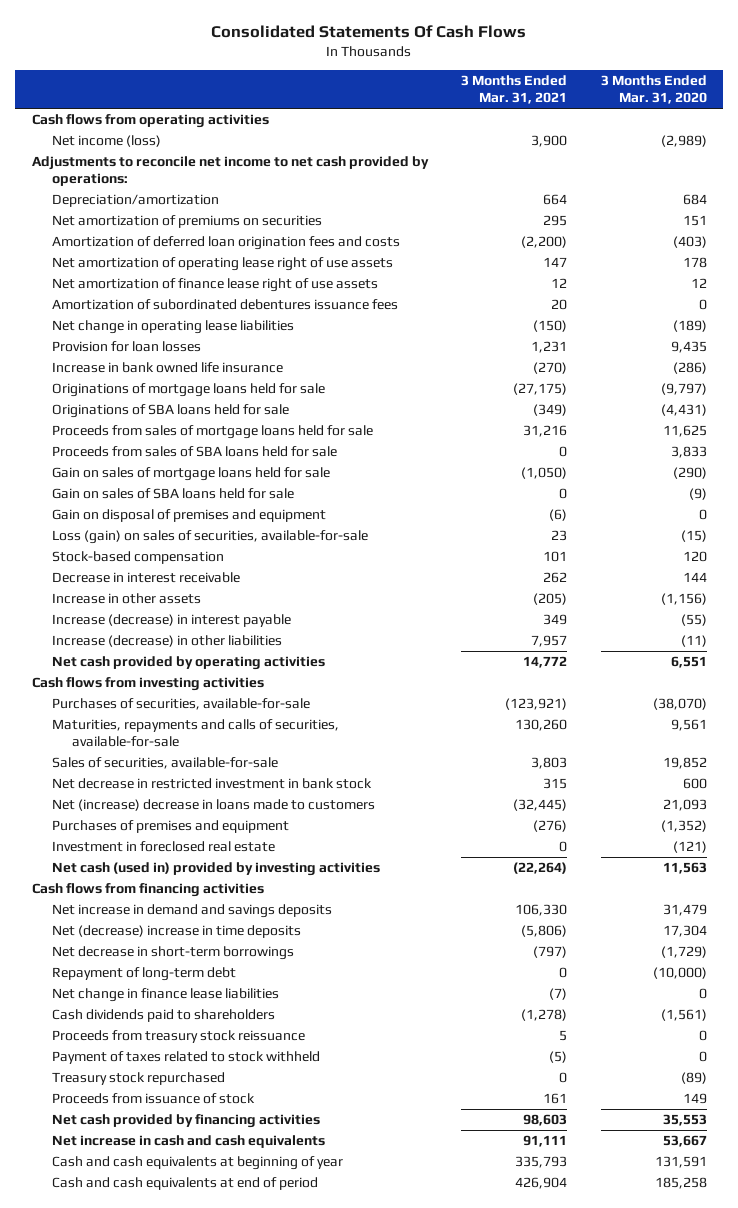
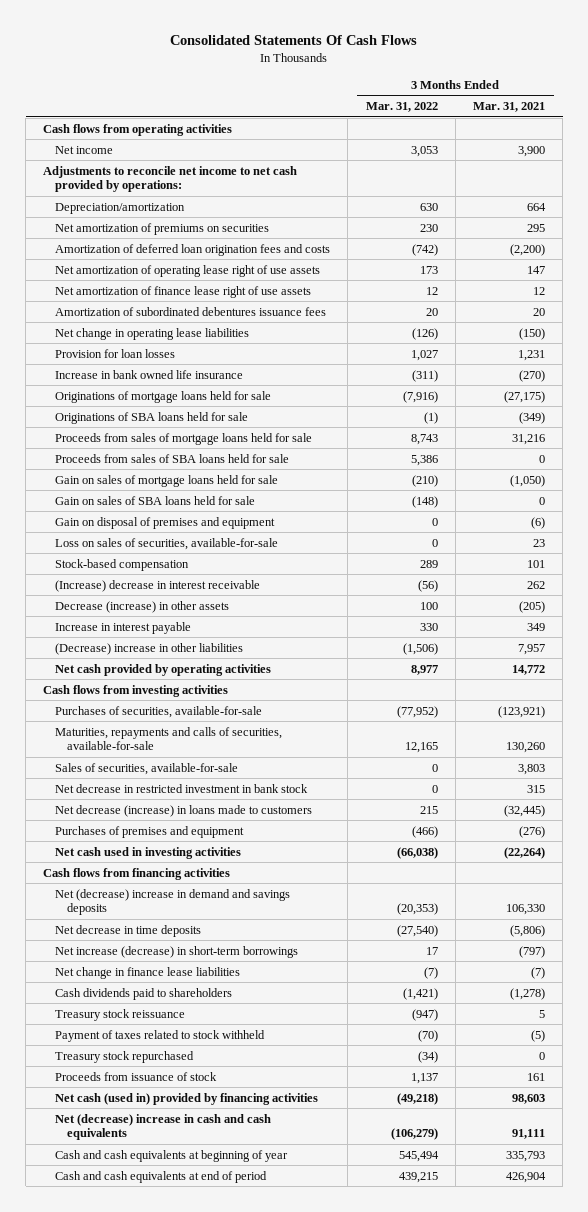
[600,75,707,105] 3 Months Ended Mar. 31, 2020 -> none
none -> [365,102,438,113] Mar. 31, 2022
[51,135,161,148] Net income (loss) -> [54,145,113,154] Net income
[51,530,368,545] Loss (gain) on sales of securities, available-for-sale -> [54,537,278,550] Loss on sales of securities, available-for-sale
[51,572,240,584] Decrease in interest receivable -> [54,579,260,592] (Increase) decrease in interest receivable
[51,593,201,605] Increase in other assets -> [54,600,229,613] Decrease (increase) in other assets
[51,614,291,628] Increase (decrease) in interest payable -> [54,621,191,634] Increase in interest payable
[51,635,282,648] Increase (decrease) in other liabilities -> [54,642,243,655] (Decrease) increase in other liabilities
[51,799,375,812] Net (increase) decrease in loans made to customers -> [54,804,312,817] Net decrease (increase) in loans made to customers
[51,841,275,853] Investment in foreclosed real estate -> none
[51,862,380,877] Net cash (used in) provided by investing activities -> [54,846,241,859] Net cash used in investing activities
[51,967,236,982] Repayment of long-term debt -> none
[51,904,332,919] Net increase in demand and savings deposits -> [54,888,290,916] Net (decrease) increase in demand and savings deposits
[51,925,301,939] Net (decrease) increase in time deposits -> [54,924,201,937] Net decrease in time deposits
[51,946,294,961] Net decrease in short-term borrowings -> [54,945,298,958] Net increase (decrease) in short-term borrowings
[51,1030,305,1044] Proceeds from treasury stock reissuance -> [54,1008,185,1021] Treasury stock reissuance
[51,1114,320,1129] Net cash provided by financing activities -> [54,1092,318,1105] Net cash (used in) provided by financing activities
[51,1135,325,1149] Net increase in cash and cash equivalents -> [54,1113,271,1141] Net (decrease) increase in cash and cash equivalents

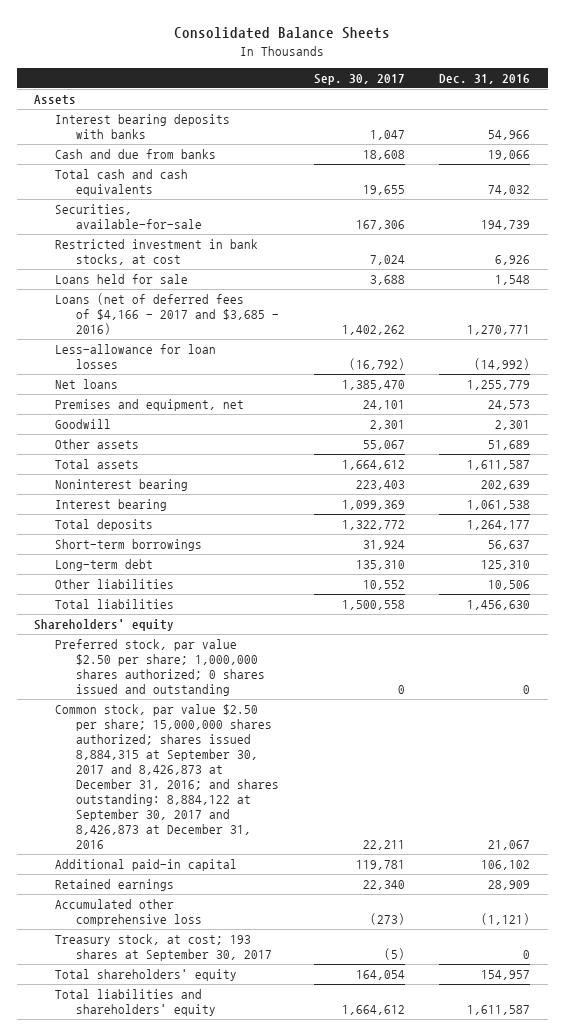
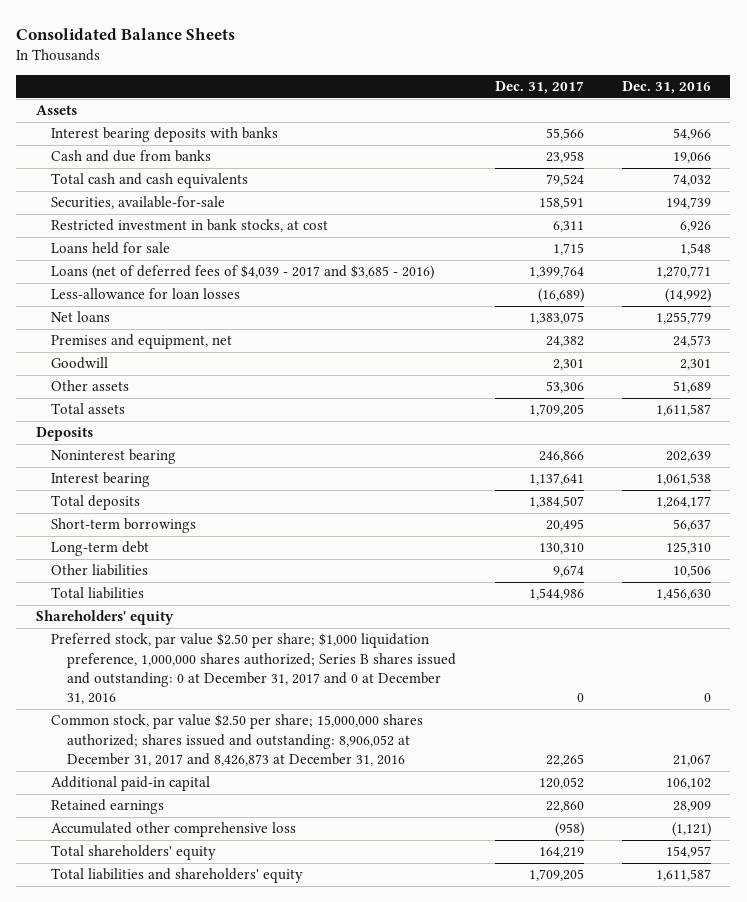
[313,73,405,85] Sep. 30, 2017 -> none
none -> [494,81,584,95] Dec. 31, 2017
[55,293,279,336] Loans (net of deferred fees of $4,166 - 2017 and $3,685 - 2016) -> [51,265,435,281] Loans (net of deferred fees of $4,039 - 2017 and $3,685 - 2016)
none -> [35,427,93,442] Deposits
[55,639,265,697] Preferred stock, par value $2.50 per share; 1,000,000 shares authorized; 0 shares issued and outstanding -> [51,633,457,705] Preferred stock, par value $2.50 per share; $1,000 liquidation preference, 1,000,000 shares authorized; Series B shares issued and outstanding: 0 at December 31, 2017 and 0 at December 31, 2016
[55,704,279,850] Common stock, par value $2.50 per share; 15,000,000 shares authorized; shares issued 8,884,315 at September 30, 2017 and 8,426,873 at December 31, 2016; and shares outstanding: 8,884,122 at September 30, 2017 and 8,426,873 at December 31, 2016 -> [51,714,424,767] Common stock, par value $2.50 per share; 15,000,000 shares authorized; shares issued and outstanding: 8,906,052 at December 31, 2017 and 8,426,873 at December 31, 2016
[55,934,272,962] Treasury stock, at cost; 193 shares at September 30, 2017 -> none

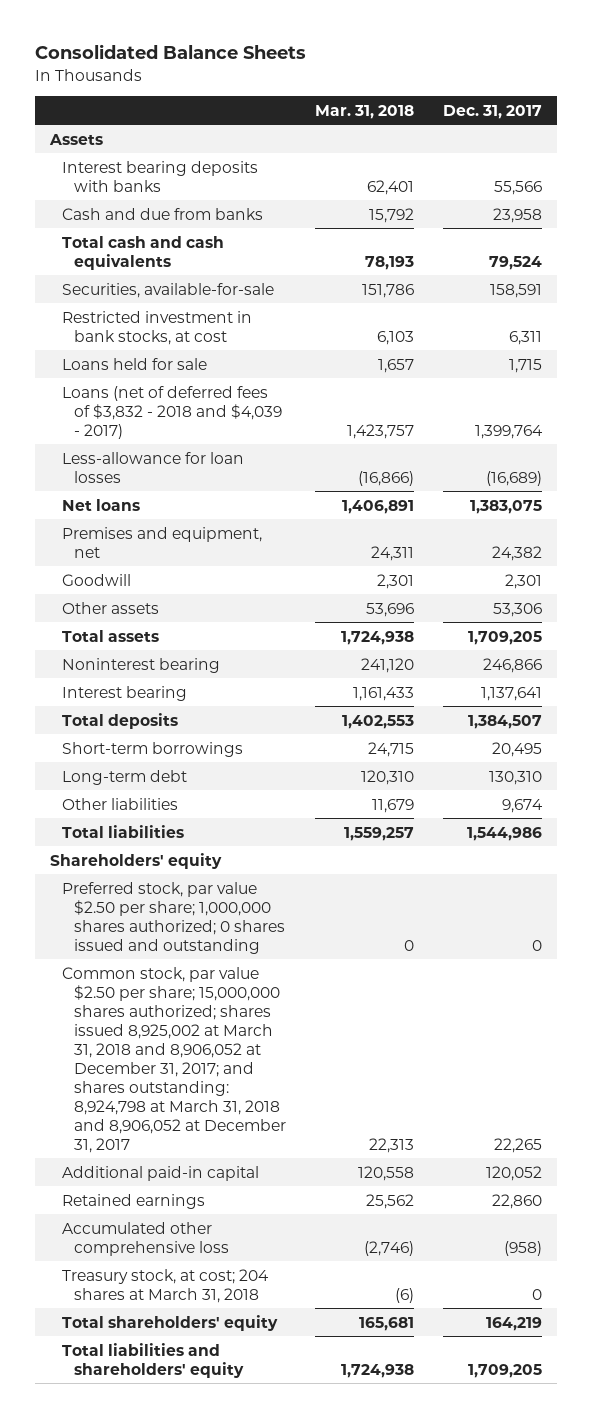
[622,81,712,95] Dec. 31, 2016 -> none
none -> [315,104,415,119] Mar. 31, 2018
[51,265,435,281] Loans (net of deferred fees of $4,039 - 2017 and $3,685 - 2016) -> [61,385,282,439] Loans (net of deferred fees of $3,832 - 2018 and $4,039 - 2017)
[35,427,93,442] Deposits -> none
[51,633,457,705] Preferred stock, par value $2.50 per share; $1,000 liquidation preference, 1,000,000 shares authorized; Series B shares issued and outstanding: 0 at December 31, 2017 and 0 at December 31, 2016 -> [61,881,285,954] Preferred stock, par value $2.50 per share; 1,000,000 shares authorized; 0 shares issued and outstanding
[51,714,424,767] Common stock, par value $2.50 per share; 15,000,000 shares authorized; shares issued and outstanding: 8,906,052 at December 31, 2017 and 8,426,873 at December 31, 2016 -> [61,966,286,1153] Common stock, par value $2.50 per share; 15,000,000 shares authorized; shares issued 8,925,002 at March 31, 2018 and 8,906,052 at December 31, 2017; and shares outstanding: 8,924,798 at March 31, 2018 and 8,906,052 at December 31, 2017
none -> [61,1268,269,1303] Treasury stock, at cost; 204 shares at March 31, 2018

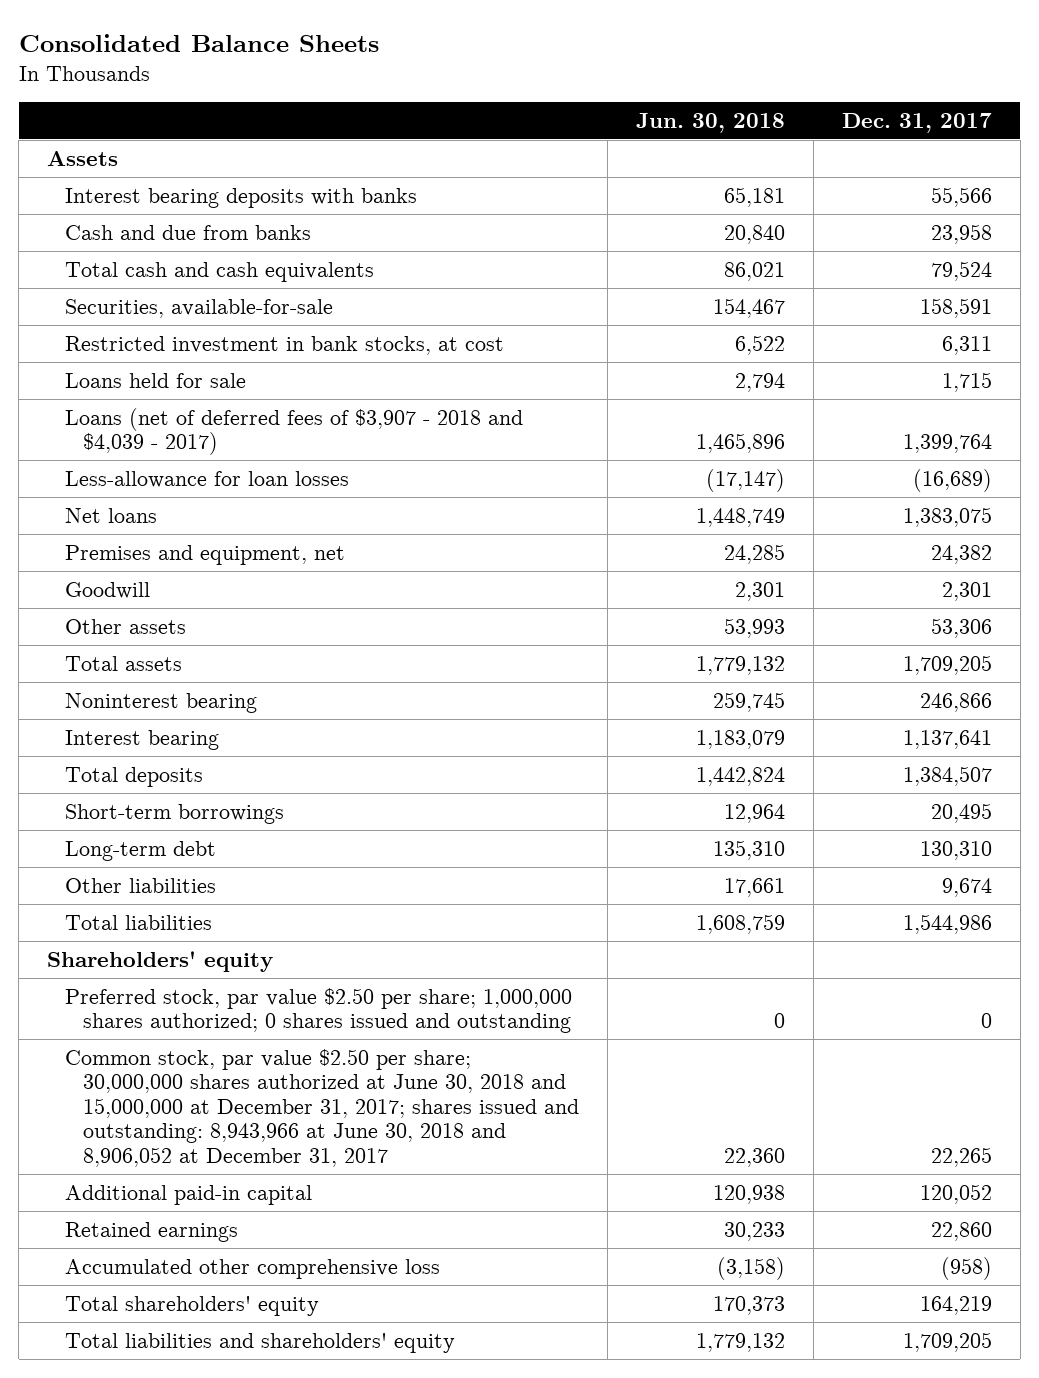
[315,104,415,119] Mar. 31, 2018 -> none
none -> [636,112,786,133] Jun. 30, 2018
[61,385,282,439] Loans (net of deferred fees of $3,832 - 2018 and $4,039 - 2017) -> [65,407,524,456] Loans (net of deferred fees of $3,907 - 2018 and $4,039 - 2017)
[61,966,286,1153] Common stock, par value $2.50 per share; 15,000,000 shares authorized; shares issued 8,925,002 at March 31, 2018 and 8,906,052 at December 31, 2017; and shares outstanding: 8,924,798 at March 31, 2018 and 8,906,052 at December 31, 2017 -> [65,1048,580,1167] Common stock, par value $2.50 per share; 30,000,000 shares authorized at June 30, 2018 and 15,000,000 at December 31, 2017; shares issued and outstanding: 8,943,966 at June 30, 2018 and 8,906,052 at December 31, 2017
[61,1268,269,1303] Treasury stock, at cost; 204 shares at March 31, 2018 -> none

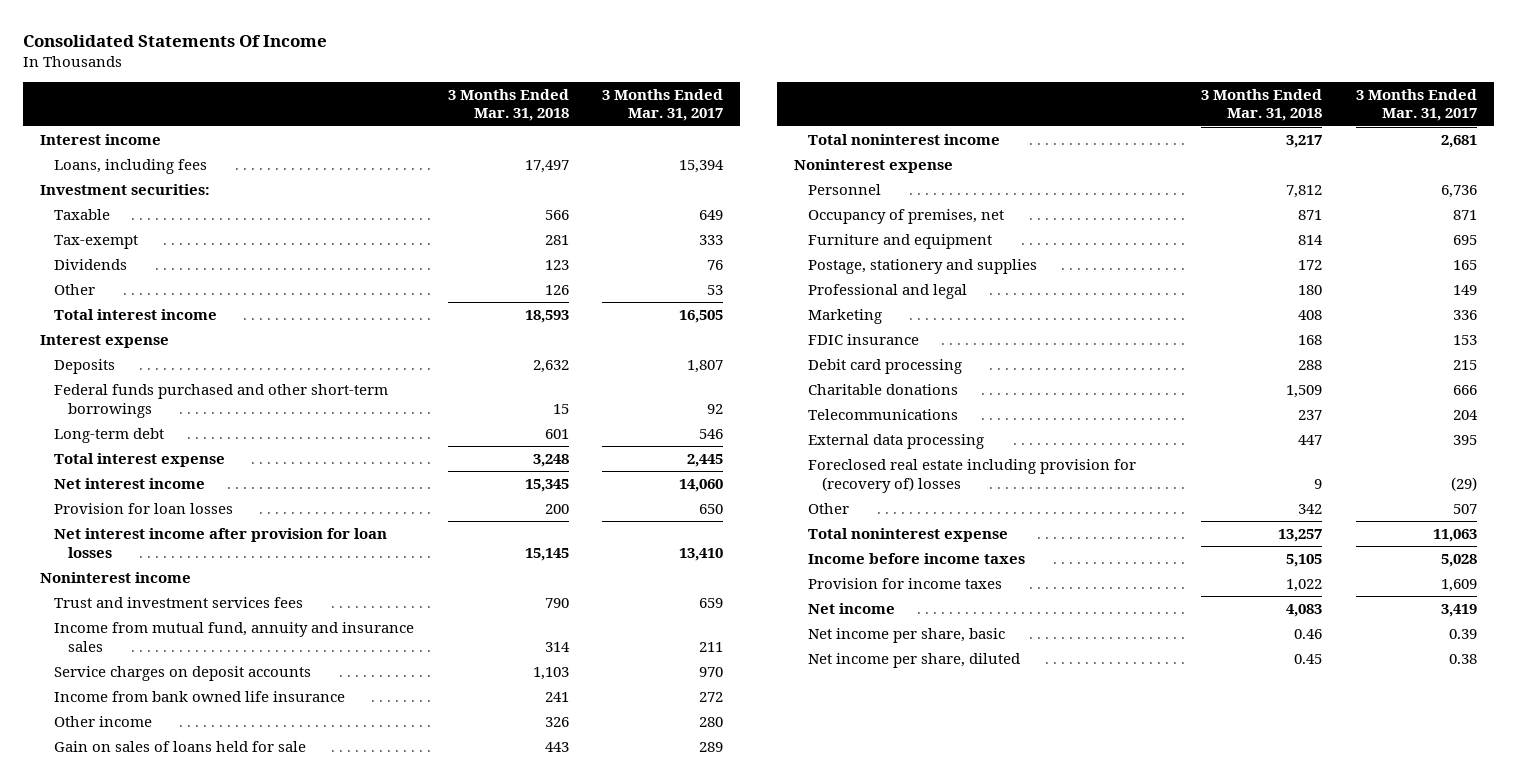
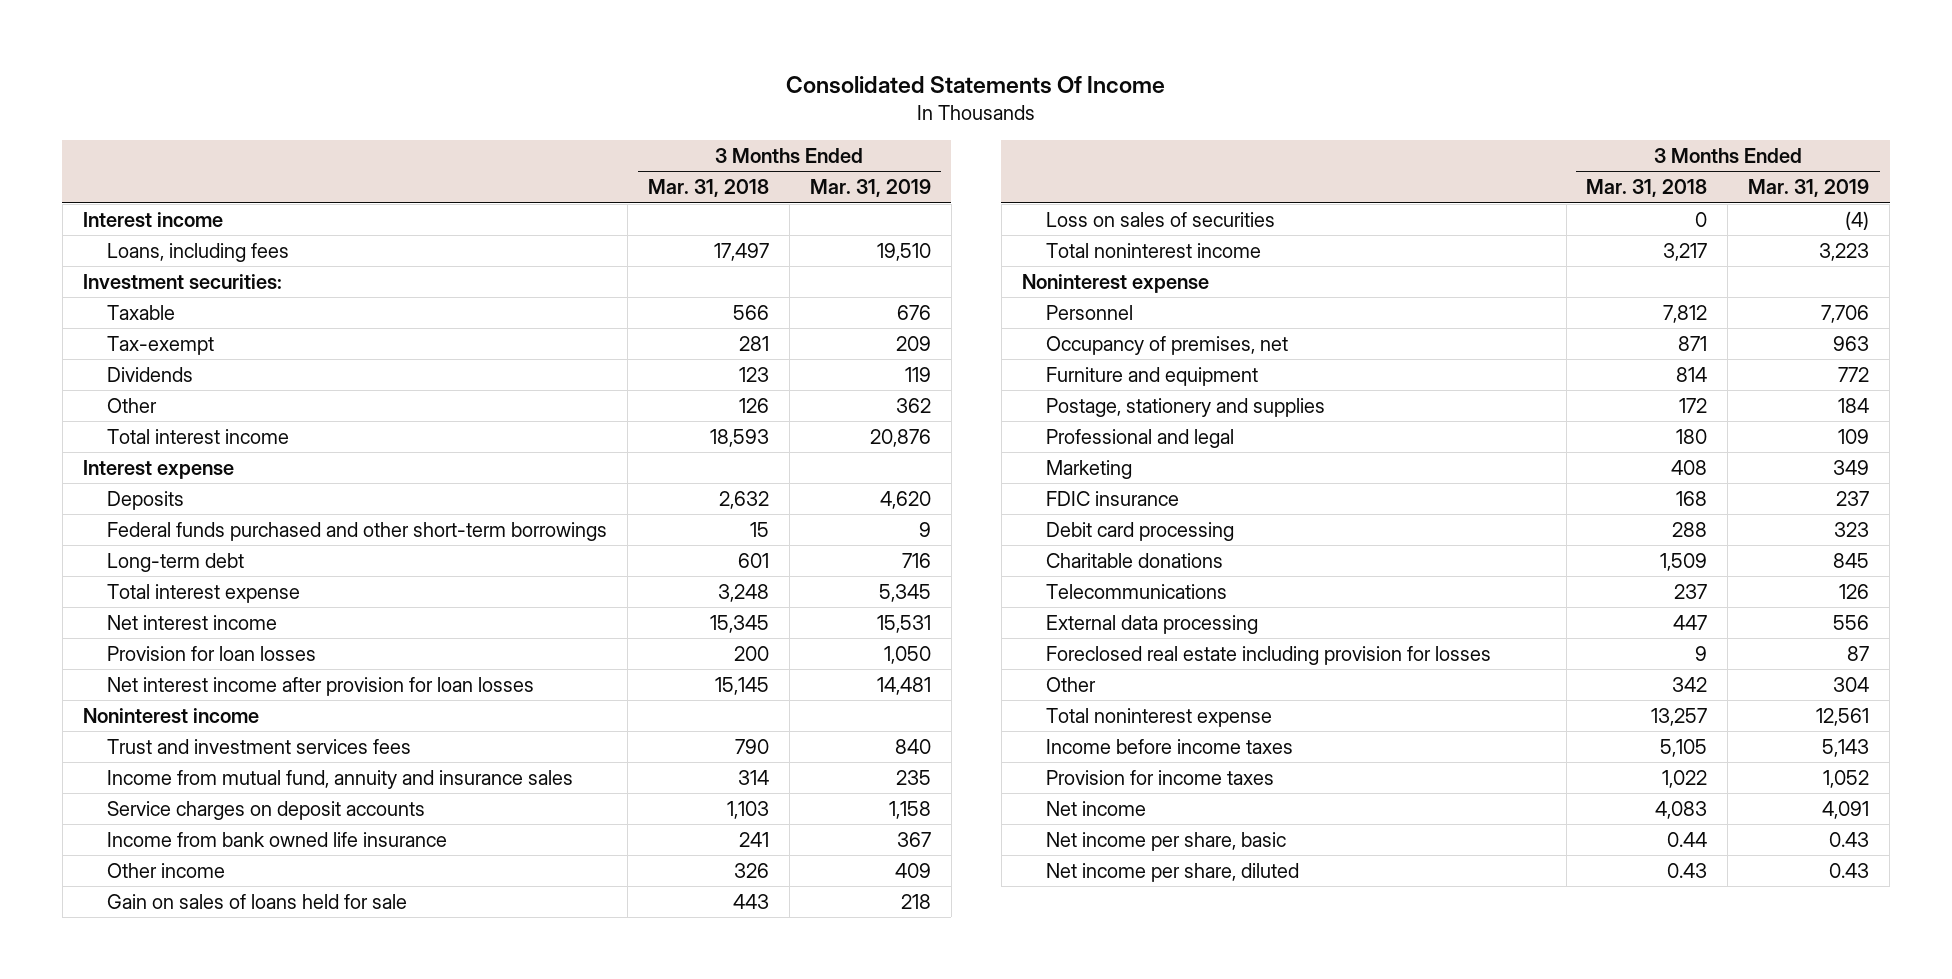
[602,88,724,122] 3 Months Ended Mar. 31, 2017 -> none
none -> [809,179,931,198] Mar. 31, 2019
none -> [1045,211,1275,227] Loss on sales of securities
[807,458,1136,493] Foreclosed real estate including provision for (recovery of) losses -> [1045,645,1491,665] Foreclosed real estate including provision for losses
[1294,628,1323,639] 0.46 -> [1667,831,1708,847] 0.44
[1294,653,1323,664] 0.45 -> [1667,862,1708,878] 0.43

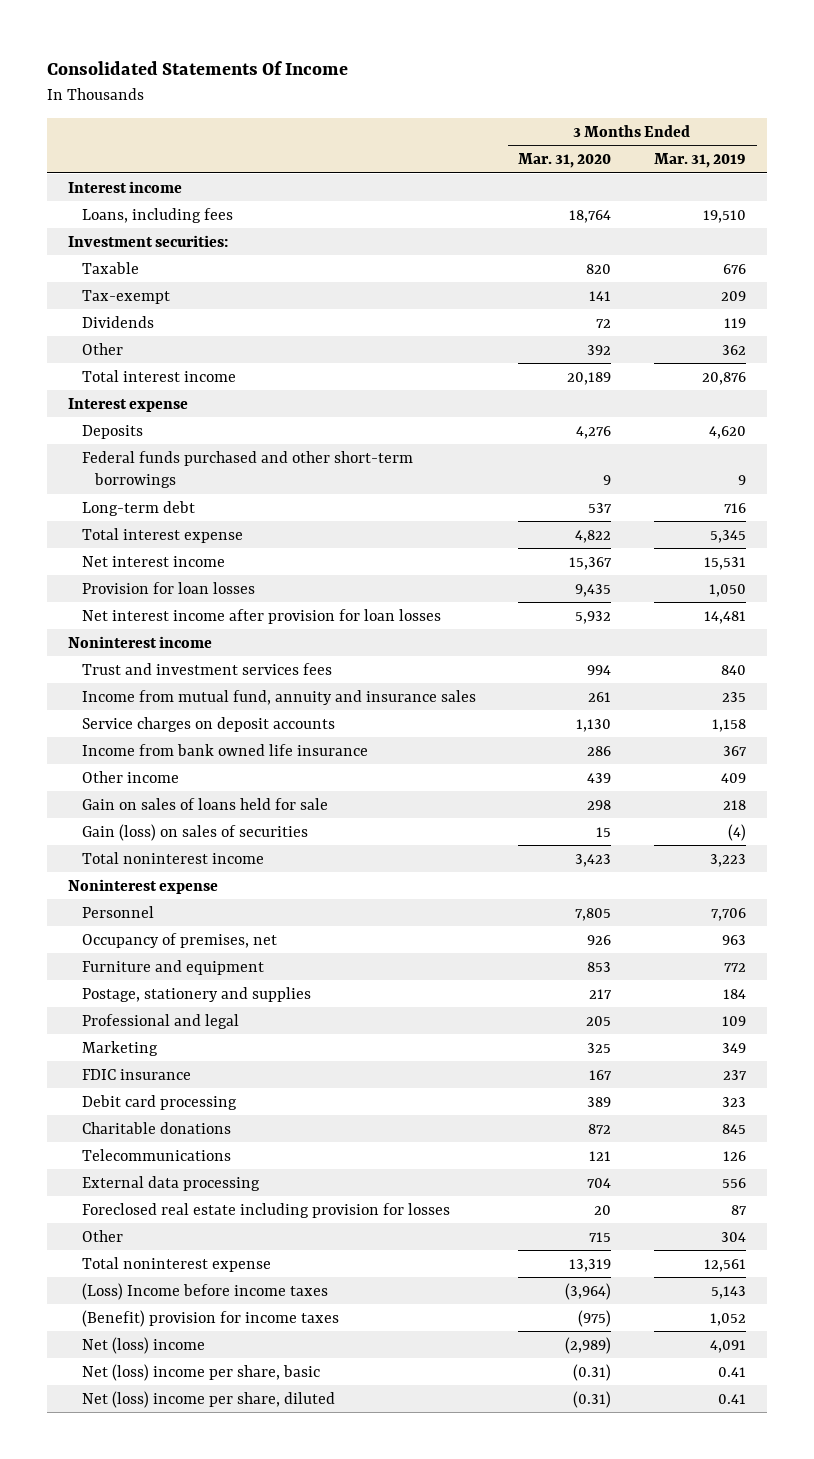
[647,179,769,198] Mar. 31, 2018 -> none
none -> [518,153,612,169] Mar. 31, 2020
[1045,211,1275,227] Loss on sales of securities -> [81,823,308,841] Gain (loss) on sales of securities
[1045,738,1293,754] Income before income taxes -> [81,1282,328,1300] (Loss) Income before income taxes
[1045,769,1274,785] Provision for income taxes -> [81,1309,339,1327] (Benefit) provision for income taxes
[1045,800,1146,816] Net income -> [81,1336,205,1354] Net (loss) income
[1045,831,1286,851] Net income per share, basic -> [81,1363,320,1381] Net (loss) income per share, basic
[1829,831,1870,847] 0.43 -> [717,1366,746,1377] 0.41
[1045,862,1299,882] Net income per share, diluted -> [81,1390,335,1408] Net (loss) income per share, diluted
[1829,862,1870,878] 0.43 -> [717,1393,746,1404] 0.41

